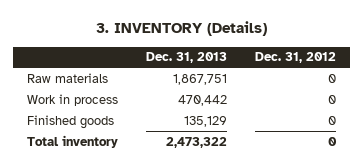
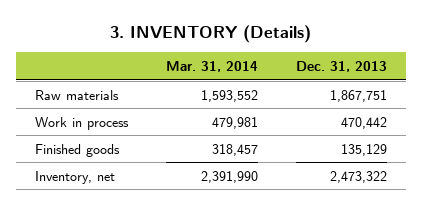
[255,52,337,64] Dec. 31, 2012 -> none
none -> [166,60,259,72] Mar. 31, 2014
[26,134,118,148] Total inventory -> [35,170,116,184] Inventory, net

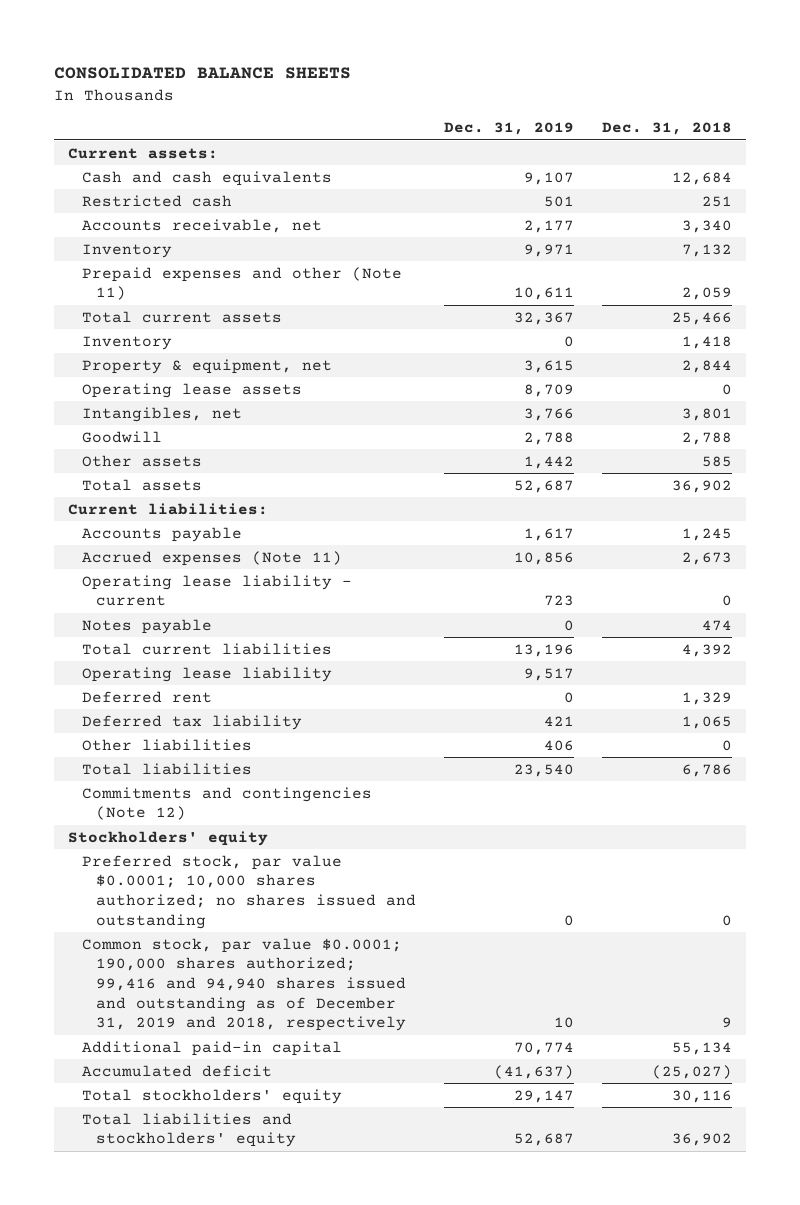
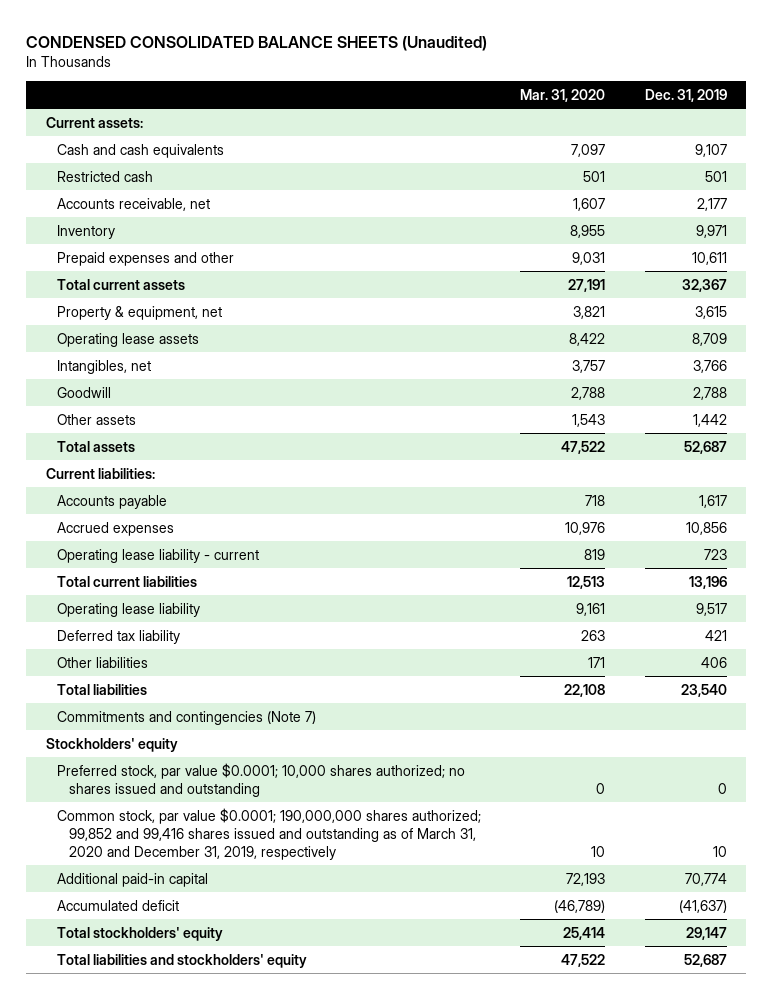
[53,67,351,80] CONSOLIDATED BALANCE SHEETS -> [26,36,488,52] CONDENSED CONSOLIDATED BALANCE SHEETS (Unaudited)
[602,122,733,136] Dec. 31, 2018 -> none
none -> [520,88,606,102] Mar. 31, 2020
[81,266,402,301] Prepaid expenses and other (Note 11) -> [57,251,235,266] Prepaid expenses and other
[81,335,172,350] Inventory -> none
[81,550,342,566] Accrued expenses (Note 11) -> [57,521,175,536] Accrued expenses
[81,618,212,634] Notes payable -> none
[81,690,212,703] Deferred rent -> none
[81,786,372,821] Commitments and contingencies (Note 12) -> [57,710,317,725] Commitments and contingencies (Note 7)
[81,937,406,1032] Common stock, par value $0.0001; 190,000 shares authorized; 99,416 and 94,940 shares issued and outstanding as of December 31, 2019 and 2018, respectively -> [57,807,482,860] Common stock, par value $0.0001; 190,000,000 shares authorized; 99,852 and 99,416 shares issued and outstanding as of March 31, 2020 and December 31, 2019, respectively

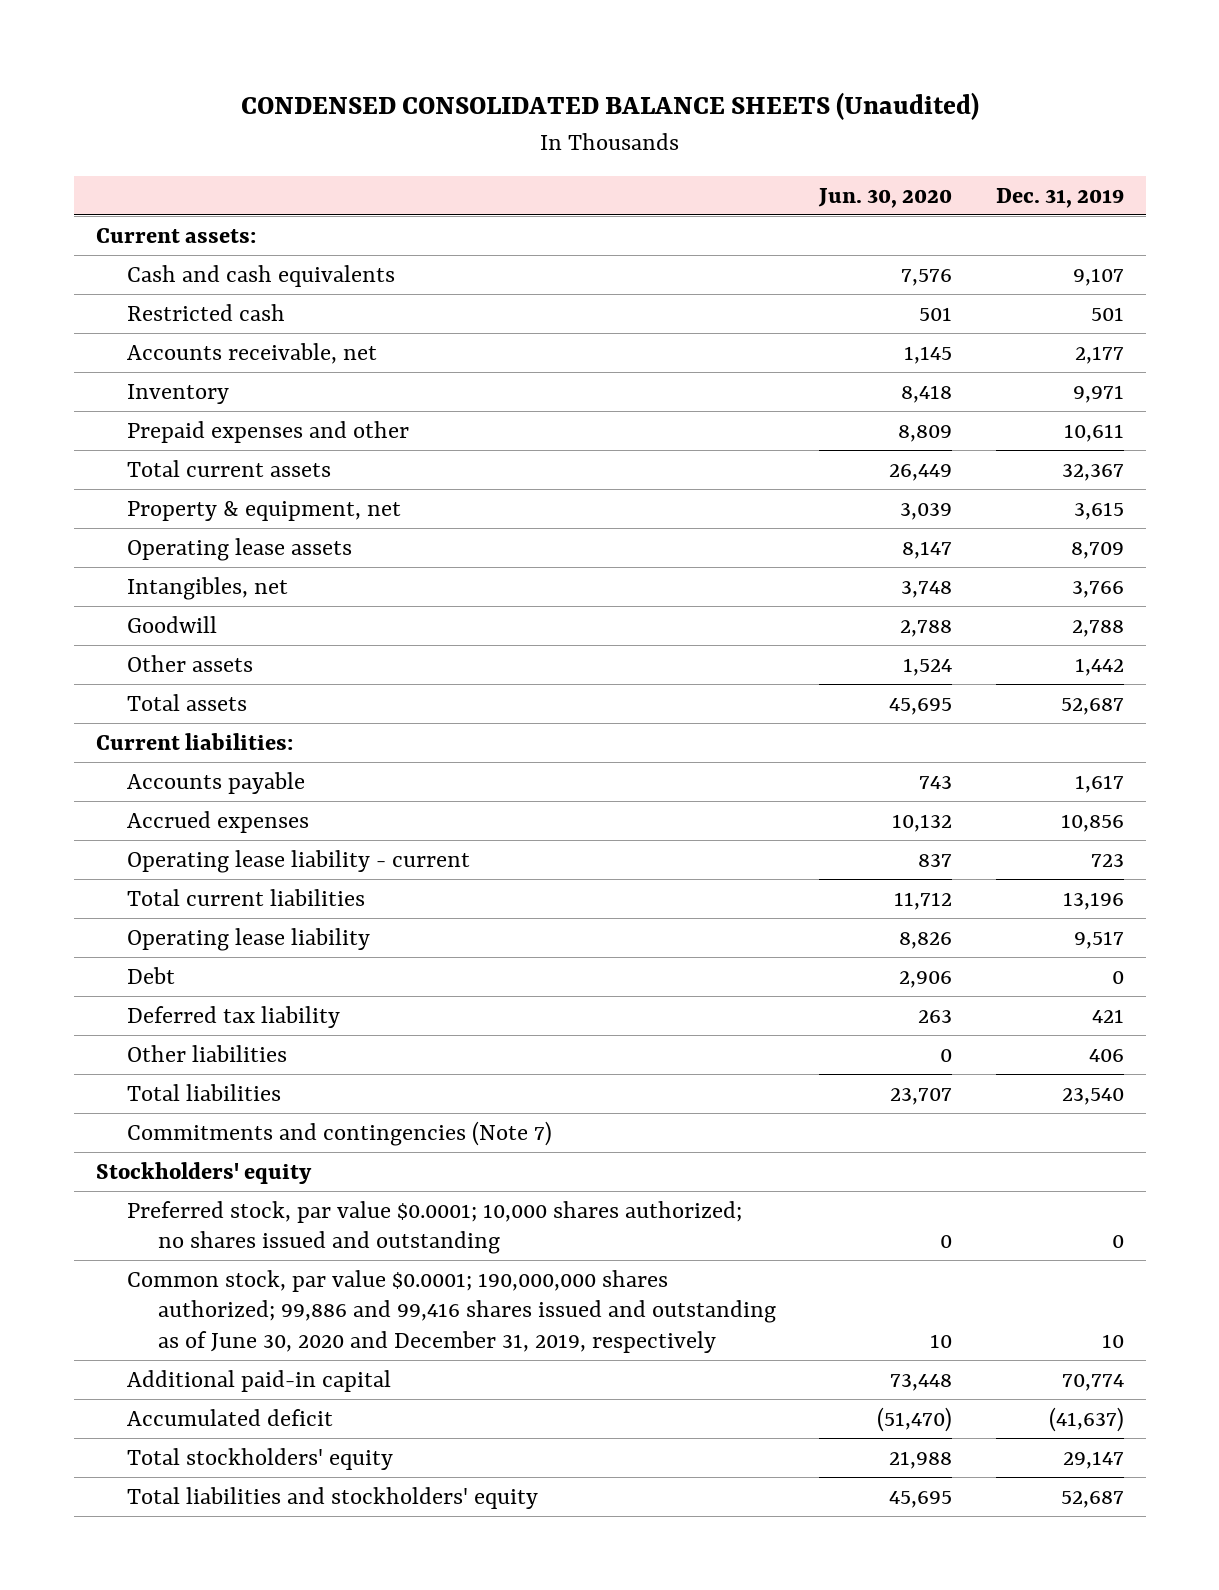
[520,88,606,102] Mar. 31, 2020 -> none
none -> [818,187,953,208] Jun. 30, 2020
none -> [126,966,175,984] Debt
[57,807,482,860] Common stock, par value $0.0001; 190,000,000 shares authorized; 99,852 and 99,416 shares issued and outstanding as of March 31, 2020 and December 31, 2019, respectively -> [126,1269,776,1354] Common stock, par value $0.0001; 190,000,000 shares authorized; 99,886 and 99,416 shares issued and outstanding as of June 30, 2020 and December 31, 2019, respectively

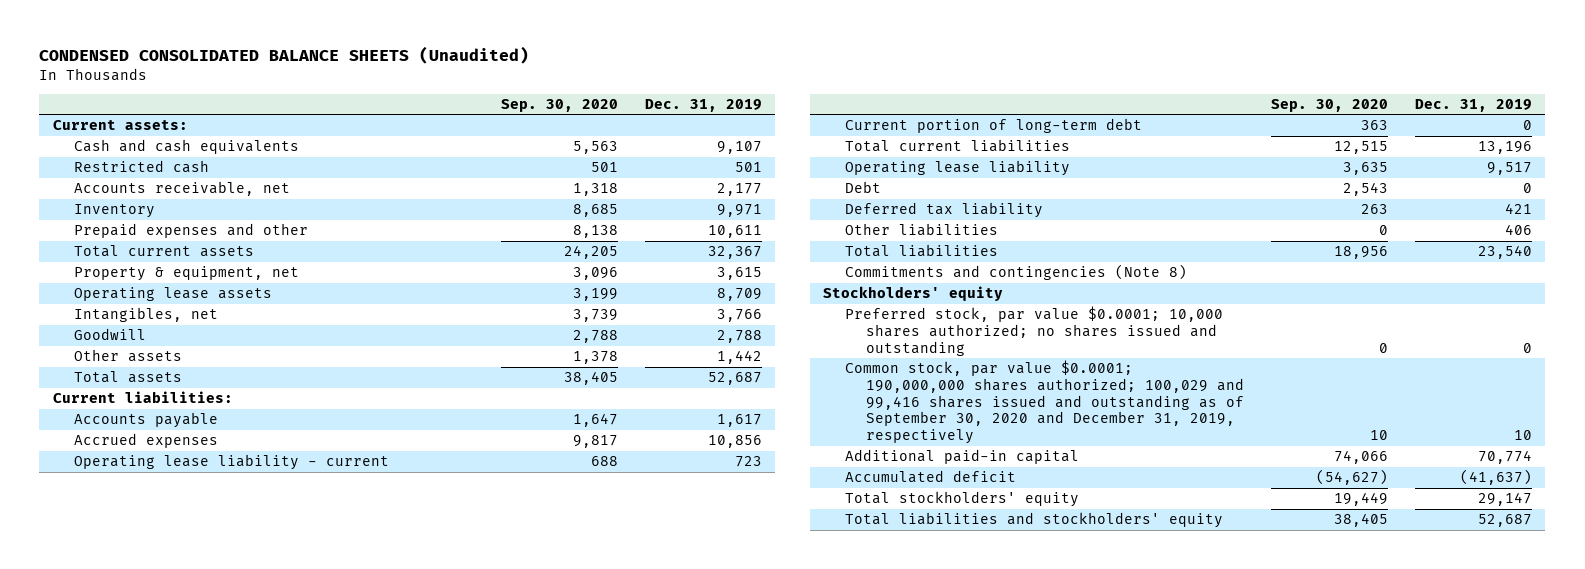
[818,187,953,208] Jun. 30, 2020 -> none
none -> [500,98,618,112] Sep. 30, 2020
none -> [844,118,1142,134] Current portion of long-term debt
[126,1120,552,1146] Commitments and contingencies (Note 7) -> [844,264,1187,281] Commitments and contingencies (Note 8)
[126,1269,776,1354] Common stock, par value $0.0001; 190,000,000 shares authorized; 99,886 and 99,416 shares issued and outstanding as of June 30, 2020 and December 31, 2019, respectively -> [844,360,1245,445] Common stock, par value $0.0001; 190,000,000 shares authorized; 100,029 and 99,416 shares issued and outstanding as of September 30, 2020 and December 31, 2019, respectively

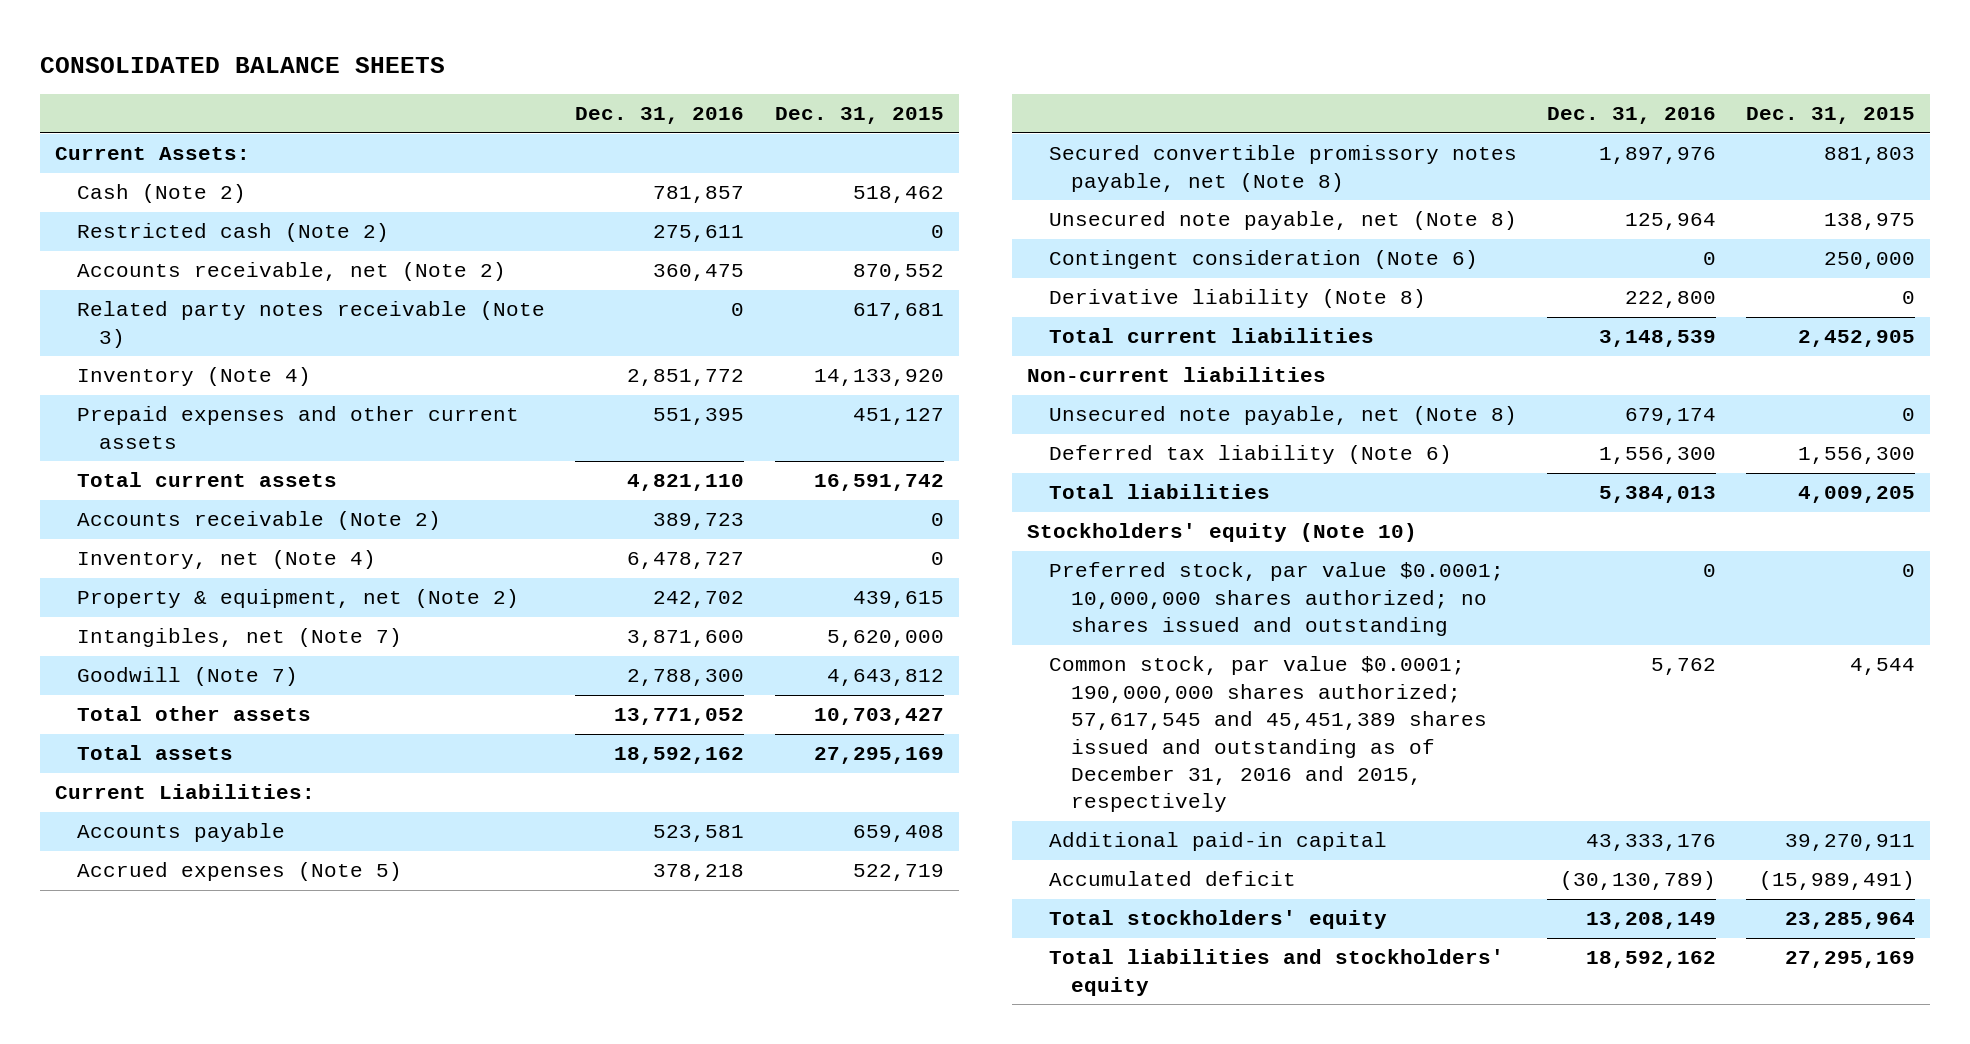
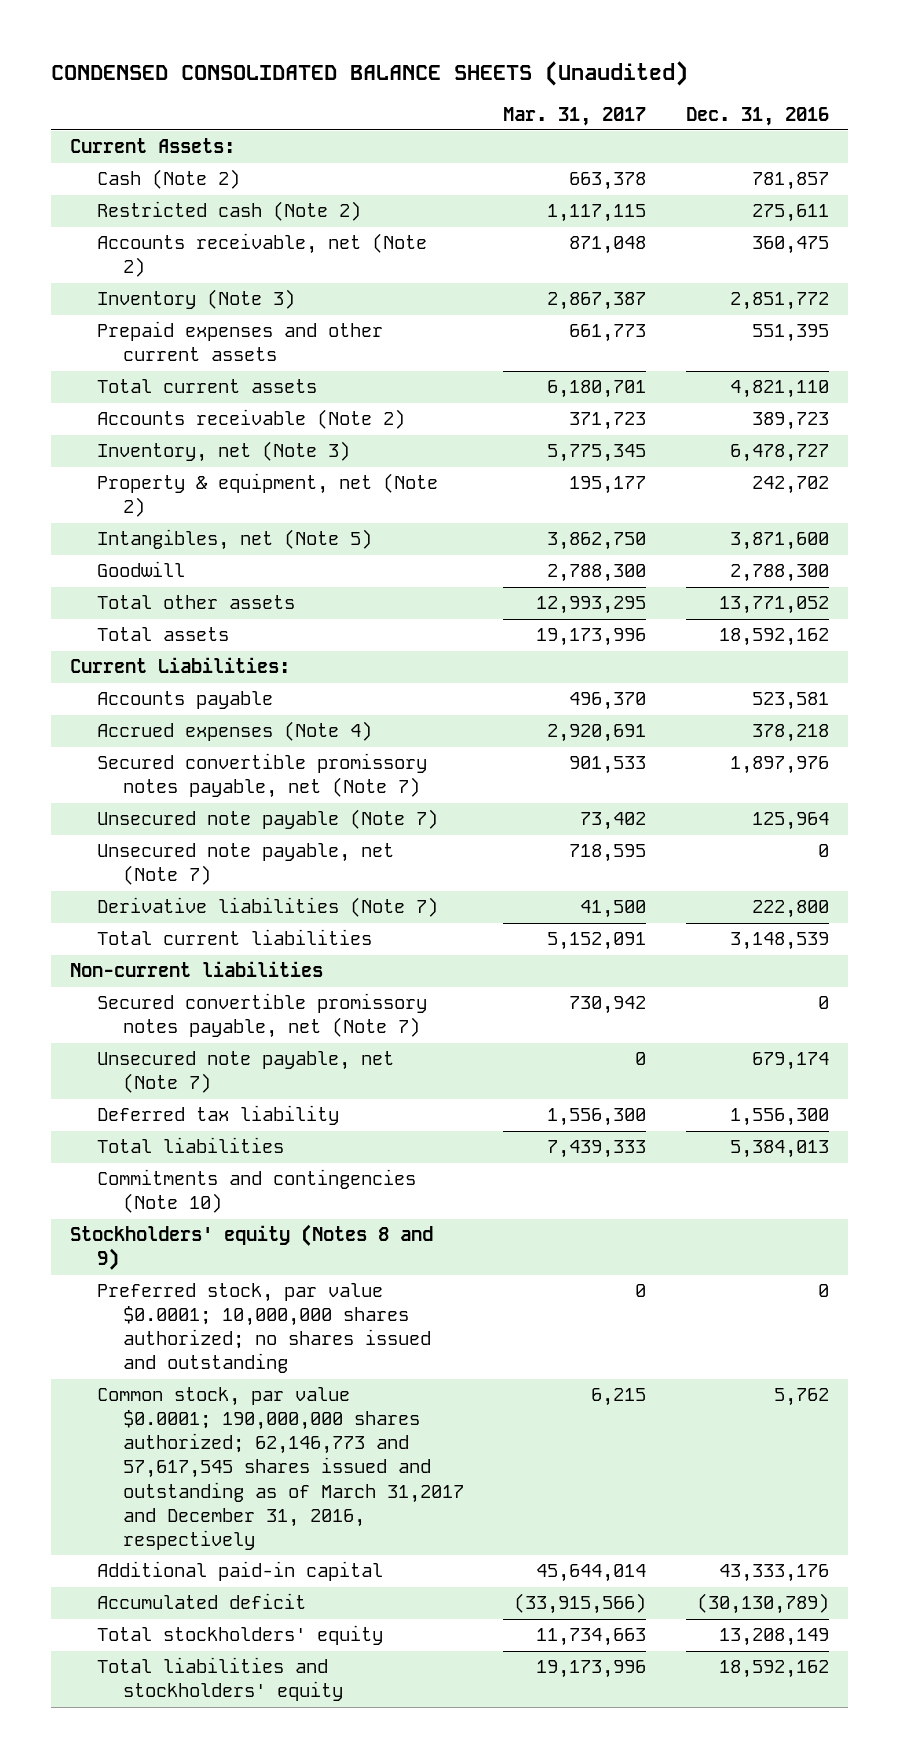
[39,56,445,73] CONSOLIDATED BALANCE SHEETS -> [50,60,688,86] CONDENSED CONSOLIDATED BALANCE SHEETS (Unaudited)
[774,107,944,125] Dec. 31, 2015 -> none
none -> [503,106,647,126] Mar. 31, 2017
[77,301,546,348] Related party notes receivable (Note 3) -> none
[77,367,312,387] Inventory (Note 4) -> [96,289,295,310] Inventory (Note 3)
[77,550,377,570] Inventory, net (Note 4) -> [96,441,350,463] Inventory, net (Note 3)
[77,628,403,648] Intangibles, net (Note 7) -> [96,529,372,551] Intangibles, net (Note 5)
[77,667,299,687] Goodwill (Note 7) -> [96,561,185,578] Goodwill
[1048,250,1478,270] Contingent consideration (Note 6) -> none
[77,862,403,882] Accrued expenses (Note 5) -> [96,721,372,742] Accrued expenses (Note 4)
[1048,145,1517,192] Secured convertible promissory notes payable, net (Note 8) -> [96,753,427,799] Secured convertible promissory notes payable, net (Note 7)
none -> [96,809,438,830] Unsecured note payable (Note 7)
[1048,211,1517,231] Unsecured note payable, net (Note 8) -> [96,843,394,886] Unsecured note payable, net (Note 7)
[1625,213,1717,231] 125,964 -> [817,844,829,858] 0
[1048,289,1426,309] Derivative liability (Note 8) -> [96,897,438,918] Derivative liabilities (Note 7)
none -> [96,993,427,1039] Secured convertible promissory notes payable, net (Note 7)
[1048,406,1517,426] Unsecured note payable, net (Note 8) -> [96,1051,394,1094] Unsecured note payable, net (Note 7)
[1048,445,1452,465] Deferred tax liability (Note 6) -> [96,1105,339,1126] Deferred tax liability
none -> [96,1169,416,1214] Commitments and contingencies (Note 10)
[1026,523,1417,543] Stockholders' equity (Note 10) -> [70,1224,434,1271] Stockholders' equity (Notes 8 and 9)
[1048,656,1488,813] Common stock, par value $0.0001; 190,000,000 shares authorized; 57,617,545 and 45,451,389 shares issued and outstanding as of December 31, 2016 and 2015, respectively -> [96,1387,464,1550] Common stock, par value $0.0001; 190,000,000 shares authorized; 62,146,773 and 57,617,545 shares issued and outstanding as of March 31,2017 and December 31, 2016, respectively

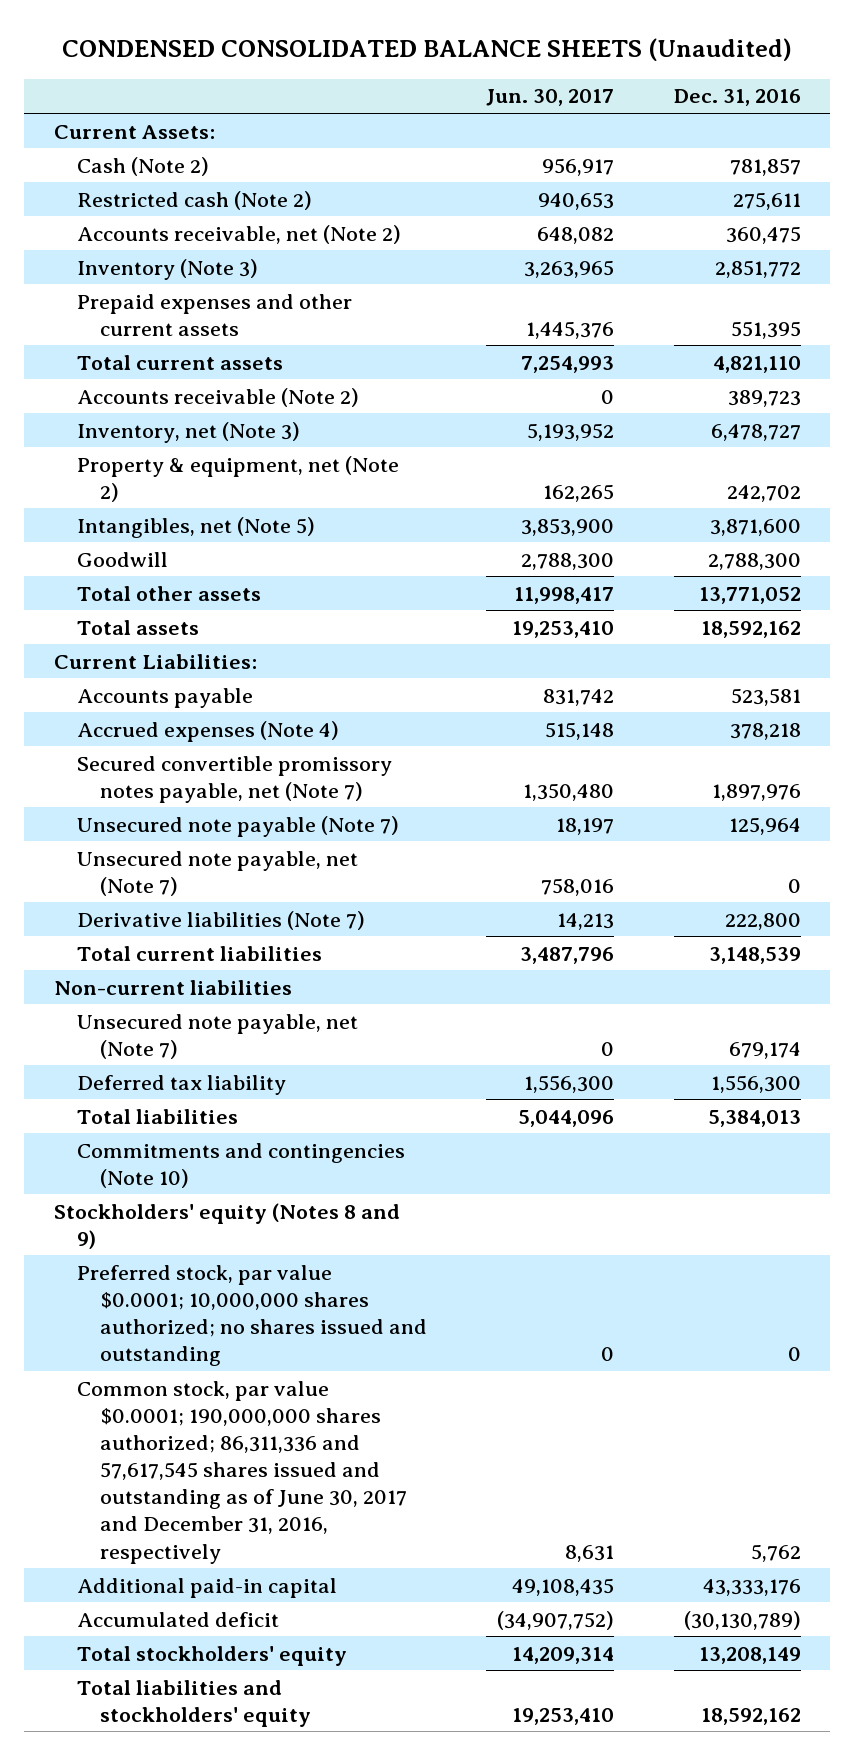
[503,106,647,126] Mar. 31, 2017 -> none
none -> [486,89,615,107] Jun. 30, 2017
[96,993,427,1039] Secured convertible promissory notes payable, net (Note 7) -> none
[96,1387,464,1550] Common stock, par value $0.0001; 190,000,000 shares authorized; 62,146,773 and 57,617,545 shares issued and outstanding as of March 31,2017 and December 31, 2016, respectively -> [76,1380,407,1564] Common stock, par value $0.0001; 190,000,000 shares authorized; 86,311,336 and 57,617,545 shares issued and outstanding as of June 30, 2017 and December 31, 2016, respectively

